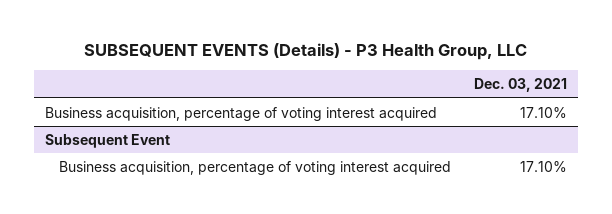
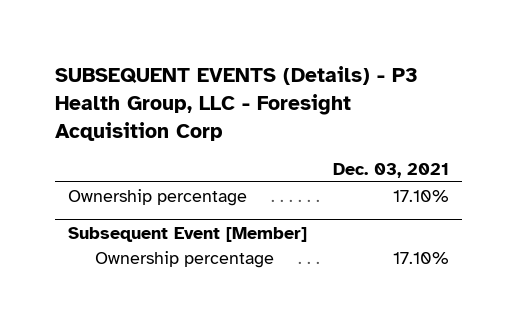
[83,42,527,60] SUBSEQUENT EVENTS (Details) - P3 Health Group, LLC -> [54,66,418,141] SUBSEQUENT EVENTS (Details) - P3 Health Group, LLC - Foresight Acquisition Corp
[45,106,438,121] Business acquisition, percentage of voting interest acquired -> [67,189,247,207] Ownership percentage
[45,133,171,148] Subsequent Event -> [67,226,307,242] Subsequent Event [Member]
[58,160,451,175] Business acquisition, percentage of voting interest acquired -> [95,251,275,269] Ownership percentage

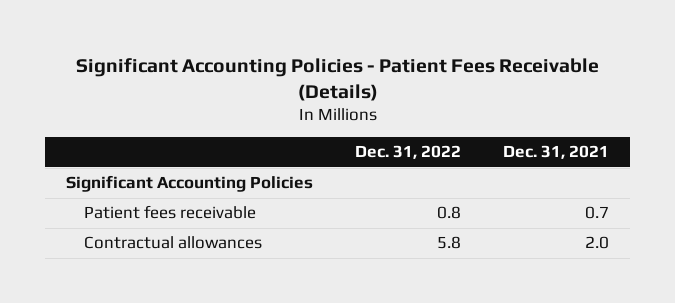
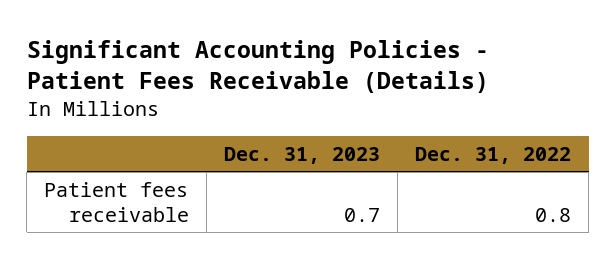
[503,145,610,160] Dec. 31, 2021 -> none
none -> [223,146,380,164] Dec. 31, 2023
[66,175,314,193] Significant Accounting Policies -> none
[84,236,263,250] Contractual allowances -> none

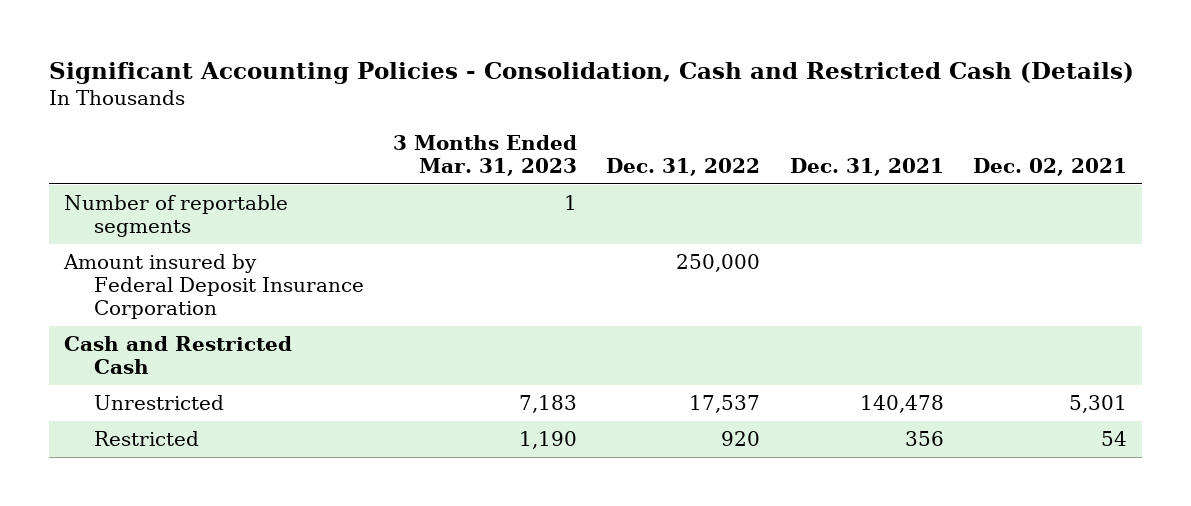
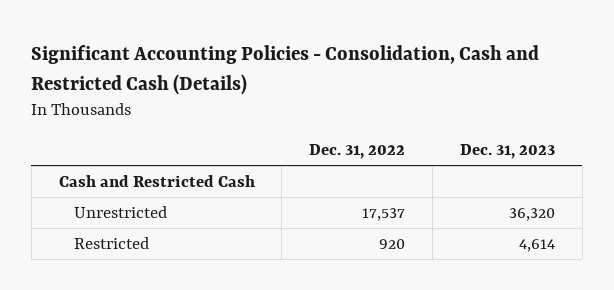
[392,134,577,176] 3 Months Ended Mar. 31, 2023 -> none
[789,157,944,176] Dec. 31, 2021 -> none
[973,157,1128,176] Dec. 02, 2021 -> none
none -> [460,144,556,160] Dec. 31, 2023
[63,195,288,237] Number of reportable segments -> none
[62,254,364,319] Amount insured by Federal Deposit Insurance Corporation -> none

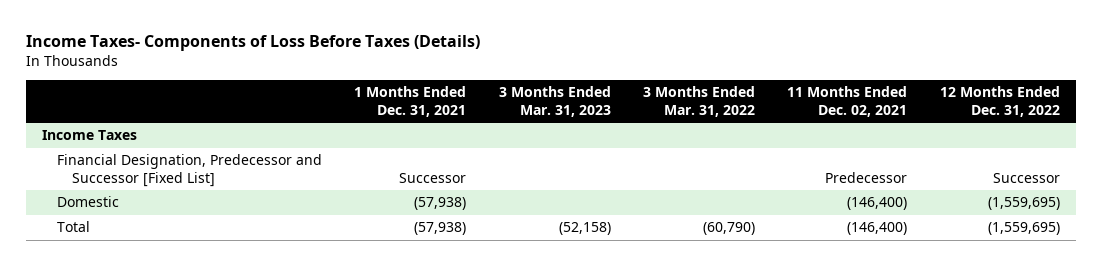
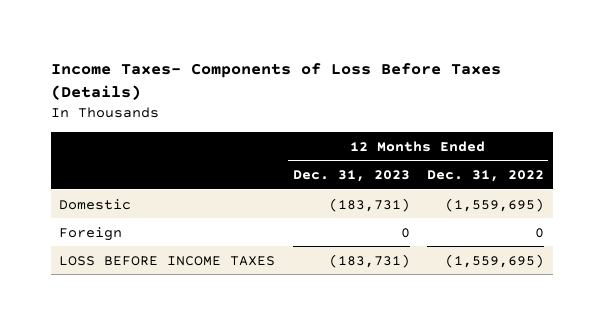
[354,86,467,117] 1 Months Ended Dec. 31, 2021 -> none
[498,86,611,117] 3 Months Ended Mar. 31, 2023 -> none
[642,86,755,117] 3 Months Ended Mar. 31, 2022 -> none
[787,86,908,117] 11 Months Ended Dec. 02, 2021 -> none
none -> [292,169,410,182] Dec. 31, 2023
[42,130,138,141] Income Taxes -> none
[56,154,322,187] Financial Designation, Predecessor and Successor [Fixed List] -> none
none -> [59,226,123,241] Foreign
[56,221,90,233] Total -> [59,255,276,266] LOSS BEFORE INCOME TAXES

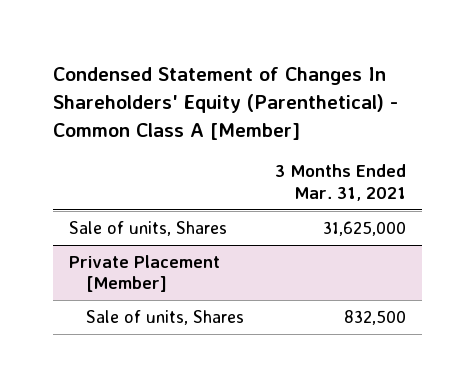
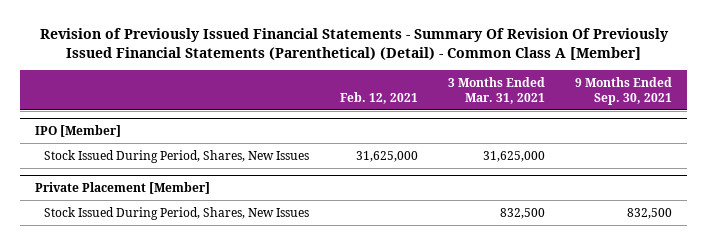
[53,67,399,140] Condensed Statement of Changes In Shareholders' Equity (Parenthetical) - Common Class A [Member] -> [39,27,669,60] Revision of Previously Issued Financial Statements - Summary Of Revision Of Previously Issued Financial Statements (Parenthetical) (Detail) - Common Class A [Member]
none -> [339,91,418,104] Feb. 12, 2021
none -> [575,76,673,105] 9 Months Ended Sep. 30, 2021
none -> [35,125,122,138] IPO [Member]
[68,220,227,236] Sale of units, Shares -> [44,149,310,163] Stock Issued During Period, Shares, New Issues
[86,309,245,325] Sale of units, Shares -> [44,206,310,220] Stock Issued During Period, Shares, New Issues

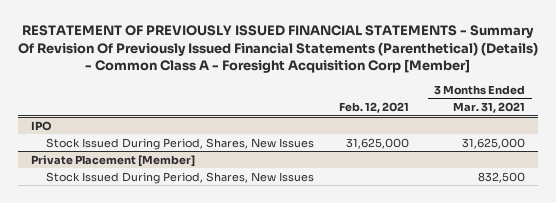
[39,27,669,60] Revision of Previously Issued Financial Statements - Summary Of Revision Of Previously Issued Financial Statements (Parenthetical) (Detail) - Common Class A [Member] -> [18,25,539,73] RESTATEMENT OF PREVIOUSLY ISSUED FINANCIAL STATEMENTS - Summary Of Revision Of Previously Issued Financial Statements (Parenthetical) (Details) - Common Class A - Foresight Acquisition Corp [Member]
[575,76,673,105] 9 Months Ended Sep. 30, 2021 -> none
[35,125,122,138] IPO [Member] -> [30,120,52,131] IPO

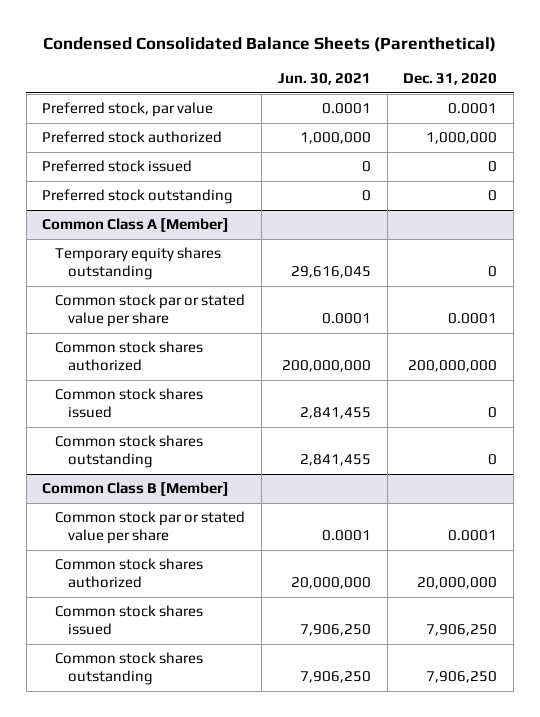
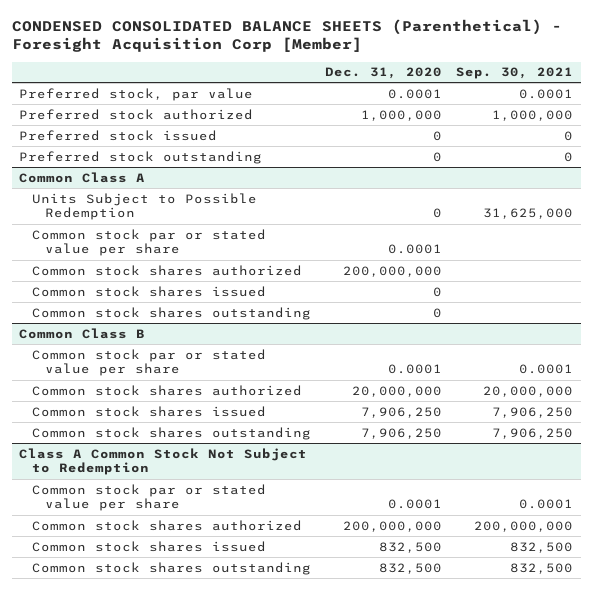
[42,37,496,53] Condensed Consolidated Balance Sheets (Parenthetical) -> [11,18,562,53] CONDENSED CONSOLIDATED BALANCE SHEETS (Parenthetical) - Foresight Acquisition Corp [Member]
[277,73,371,86] Jun. 30, 2021 -> none
none -> [456,67,574,80] Sep. 30, 2021
[42,217,230,233] Common Class A [Member] -> [18,171,145,183] Common Class A
[55,247,222,281] Temporary equity shares outstanding -> [31,192,257,221] Units Subject to Possible Redemption
[42,481,230,497] Common Class B [Member] -> [18,327,145,339] Common Class B
none -> [18,447,307,476] Class A Common Stock Not Subject to Redemption
none -> [31,483,266,512] Common stock par or stated value per share
none -> [31,519,302,531] Common stock shares authorized
none -> [31,540,266,552] Common stock shares issued
none -> [31,561,311,575] Common stock shares outstanding

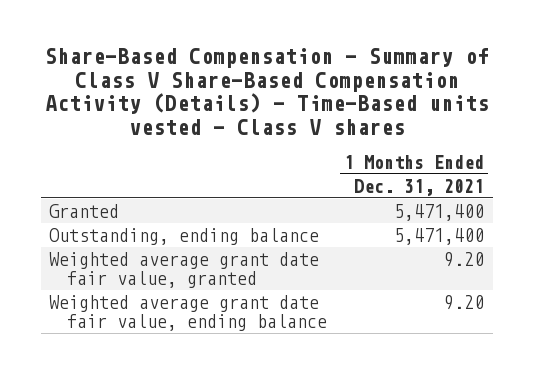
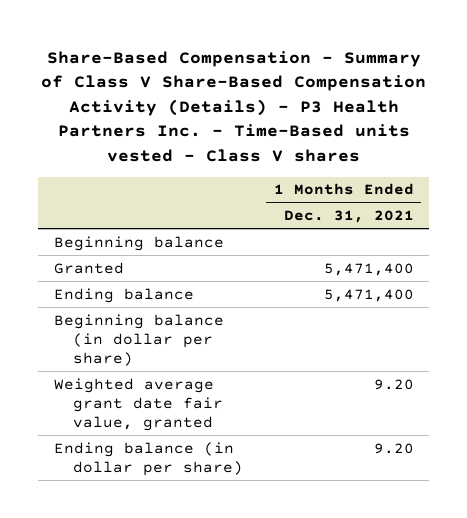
[44,48,489,136] Share-Based Compensation - Summary of Class V Share-Based Compensation Activity (Details) - Time-Based units vested - Class V shares -> [40,50,426,162] Share-Based Compensation - Summary of Class V Share-Based Compensation Activity (Details) - P3 Health Partners Inc. - Time-Based units vested - Class V shares
none -> [53,235,224,251] Beginning balance
[49,227,320,245] Outstanding, ending balance -> [53,287,194,303] Ending balance
none -> [53,313,224,367] Beginning balance (in dollar per share)
[49,294,327,332] Weighted average grant date fair value, ending balance -> [53,441,244,476] Ending balance (in dollar per share)

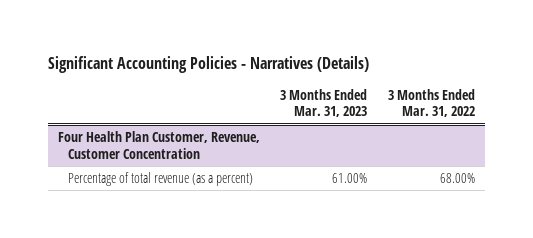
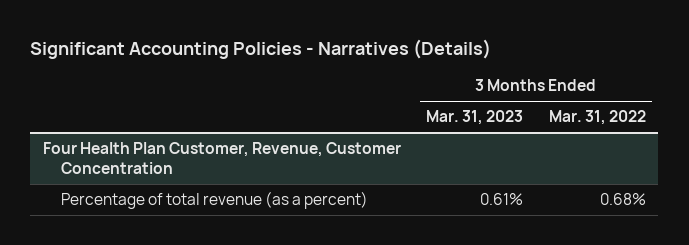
[332,173,368,184] 61.00% -> [480,193,524,206] 0.61%
[439,173,475,184] 68.00% -> [599,193,646,206] 0.68%

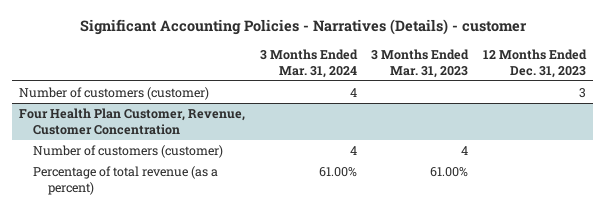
[30,38,492,59] Significant Accounting Policies - Narratives (Details) -> [79,19,527,36] Significant Accounting Policies - Narratives (Details) - customer
[548,110,646,126] Mar. 31, 2022 -> none
none -> [259,48,358,78] 3 Months Ended Mar. 31, 2024
none -> [483,48,588,78] 12 Months Ended Dec. 31, 2023
none -> [19,87,210,101] Number of customers (customer)
none -> [33,145,224,159] Number of customers (customer)
[480,193,524,206] 0.61% -> [430,167,469,178] 61.00%

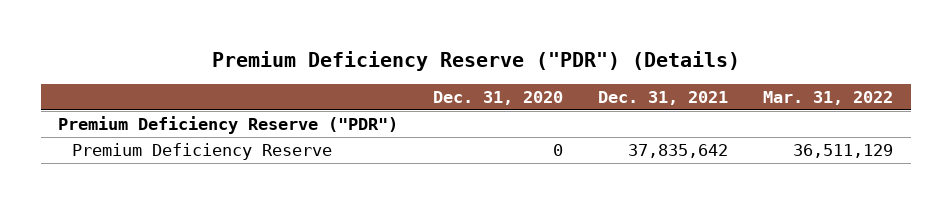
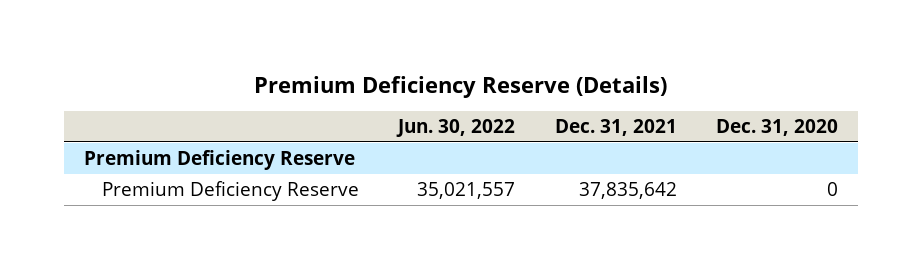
[211,50,740,71] Premium Deficiency Reserve ("PDR") (Details) -> [253,75,667,98] Premium Deficiency Reserve (Details)
[763,90,894,105] Mar. 31, 2022 -> none
none -> [396,118,516,137] Jun. 30, 2022
[58,116,399,135] Premium Deficiency Reserve ("PDR") -> [83,149,355,170] Premium Deficiency Reserve

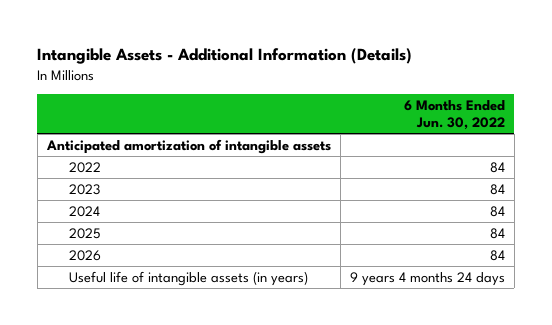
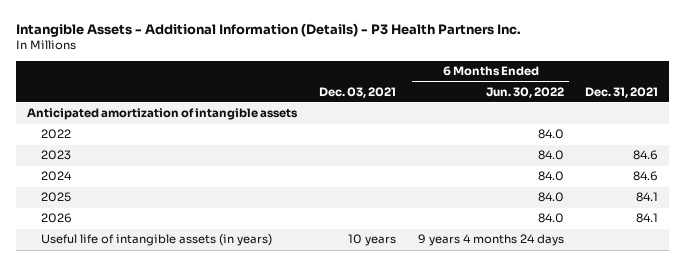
[37,48,413,65] Intangible Assets - Additional Information (Details) -> [16,22,522,37] Intangible Assets - Additional Information (Details) - P3 Health Partners Inc.
none -> [318,86,396,98] Dec. 03, 2021
none -> [585,86,659,98] Dec. 31, 2021
[489,161,505,173] 84 -> [537,129,564,140] 84.0
[489,183,505,195] 84 -> [537,150,564,161] 84.0
[489,205,505,217] 84 -> [537,171,564,182] 84.0
[489,227,505,239] 84 -> [537,192,564,203] 84.0
[489,249,505,261] 84 -> [537,213,564,224] 84.0

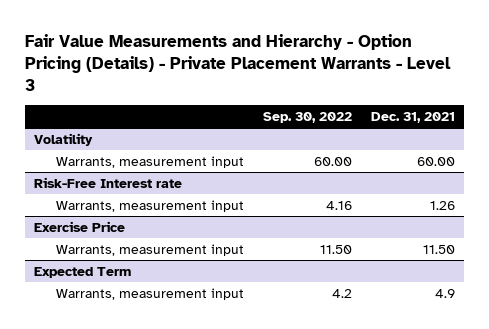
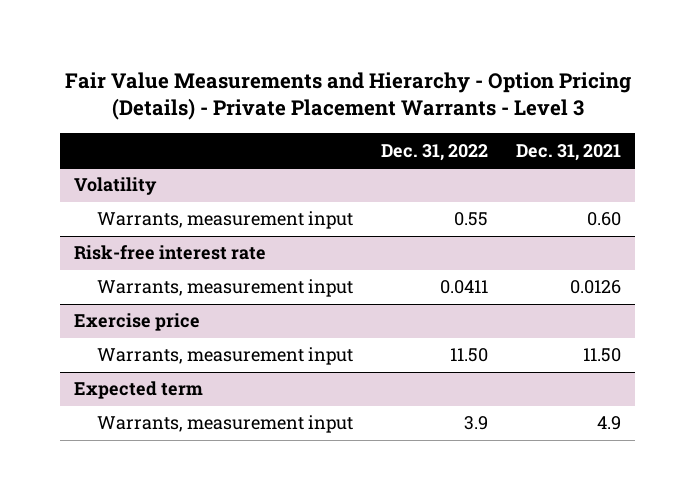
[262,112,352,124] Sep. 30, 2022 -> none
none -> [380,143,488,161] Dec. 31, 2022
[416,156,455,166] 60.00 -> [587,212,622,227] 0.60
[34,176,183,188] Risk-Free Interest rate -> [74,245,267,261] Risk-free interest rate
[429,200,455,210] 1.26 -> [570,280,622,295] 0.0126
[34,220,126,232] Exercise Price -> [74,313,201,332] Exercise price
[34,266,132,278] Expected Term -> [74,381,204,400] Expected term

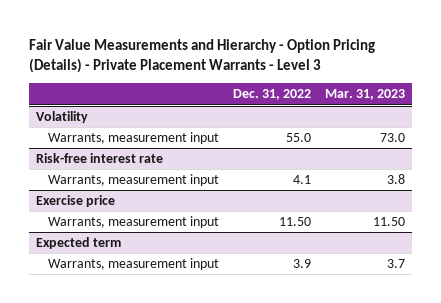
[516,143,622,161] Dec. 31, 2021 -> none
none -> [325,89,406,101] Mar. 31, 2023
[453,212,488,227] 0.55 -> [286,132,312,142] 55.0
[439,280,488,295] 0.0411 -> [293,174,312,184] 4.1

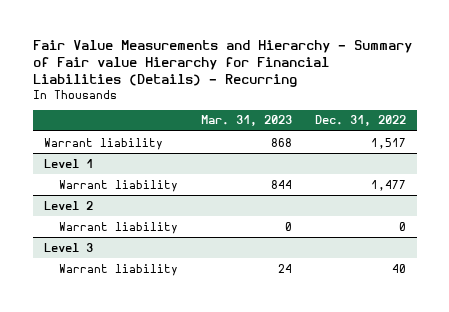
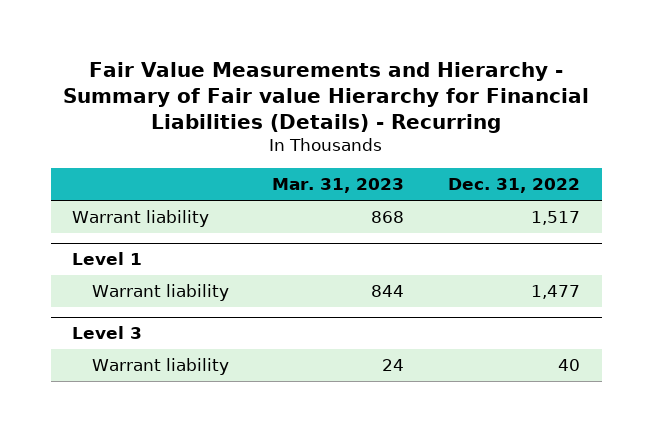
[43,200,93,210] Level 2 -> none
[59,221,179,234] Warrant liability -> none

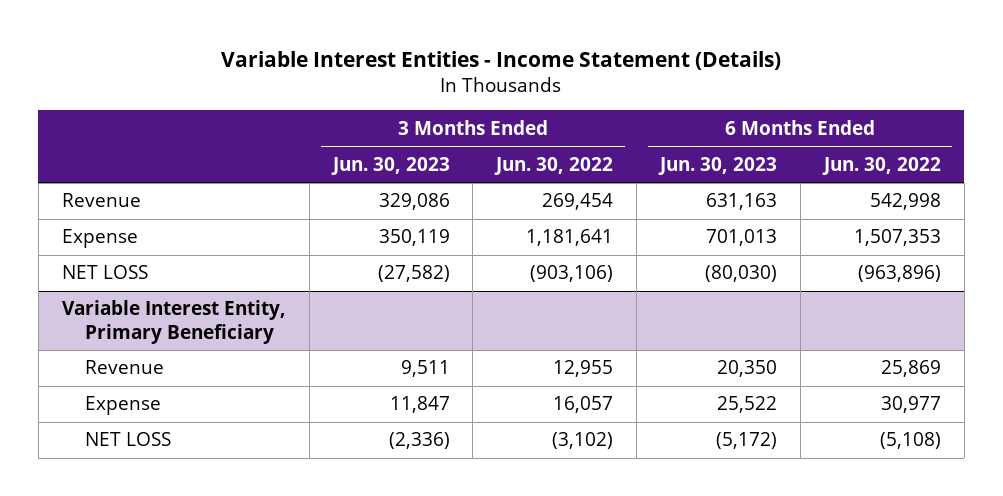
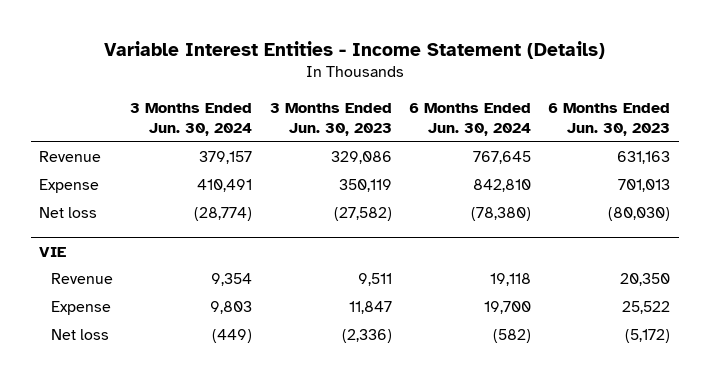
[494,156,614,175] Jun. 30, 2022 -> none
[821,156,941,175] Jun. 30, 2022 -> none
none -> [130,102,253,137] 3 Months Ended Jun. 30, 2024
none -> [408,102,531,137] 6 Months Ended Jun. 30, 2024
[61,265,148,280] NET LOSS -> [39,207,98,219] Net loss
[61,300,286,344] Variable Interest Entity, Primary Beneficiary -> [39,246,67,257] VIE
[85,432,172,447] NET LOSS -> [51,329,110,341] Net loss

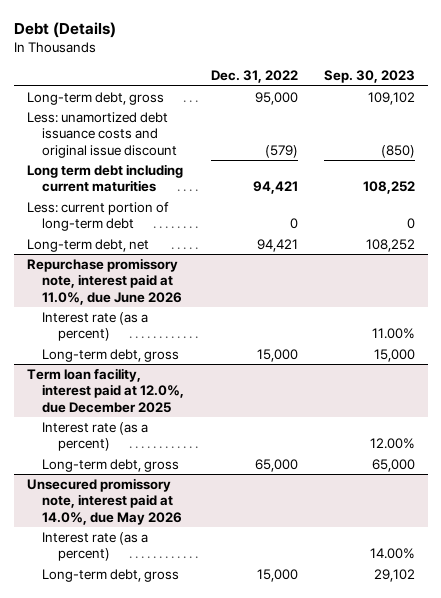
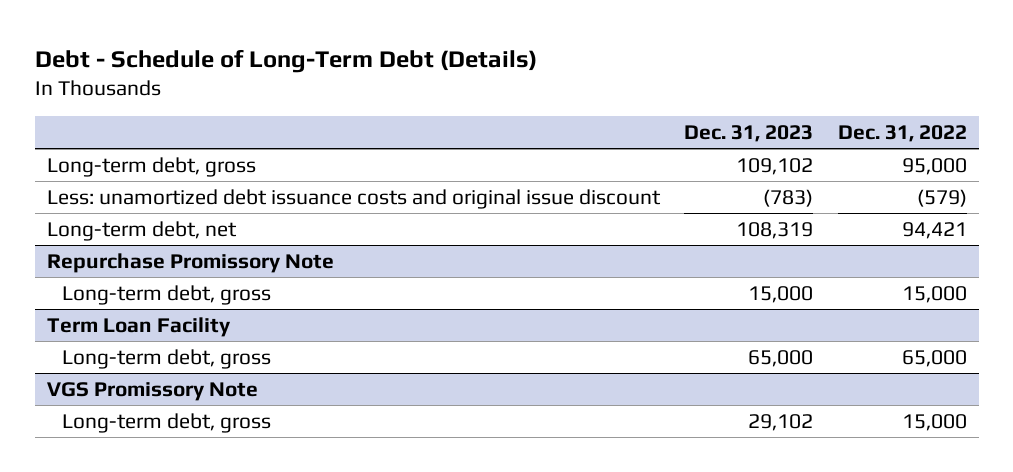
[13,22,116,39] Debt (Details) -> [34,49,537,74] Debt - Schedule of Long-Term Debt (Details)
[323,70,415,84] Sep. 30, 2023 -> none
none -> [684,124,814,142] Dec. 31, 2023
[26,163,183,193] Long term debt including current maturities -> none
[26,201,169,232] Less: current portion of long-term debt -> none
[42,311,149,342] Interest rate (as a percent) -> none
[26,257,183,305] Repurchase promissory note, interest paid at 11.0%, due June 2026 -> [46,252,334,273] Repurchase Promissory Note
[42,421,149,452] Interest rate (as a percent) -> none
[26,367,185,413] Term loan facility, interest paid at 12.0%, due December 2025 -> [46,316,231,337] Term Loan Facility
[26,477,183,525] Unsecured promissory note, interest paid at 14.0%, due May 2026 -> none
[42,531,149,562] Interest rate (as a percent) -> none
none -> [46,381,258,401] VGS Promissory Note

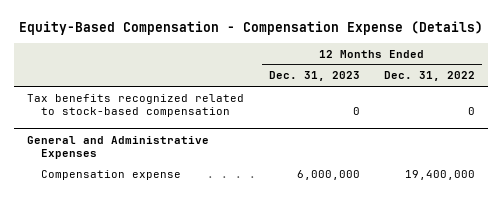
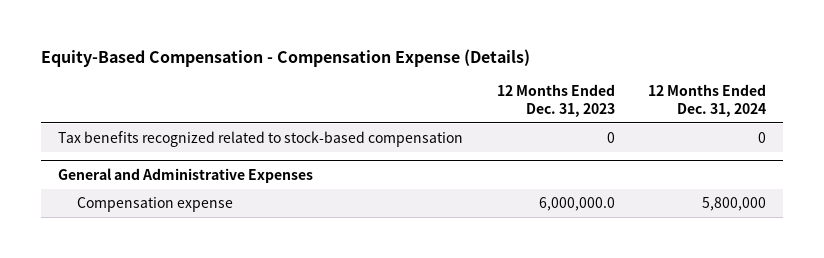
[384,71,476,82] Dec. 31, 2022 -> none
none -> [648,83,767,117] 12 Months Ended Dec. 31, 2024
[296,169,360,180] 6,000,000 -> [538,197,615,212] 6,000,000.0

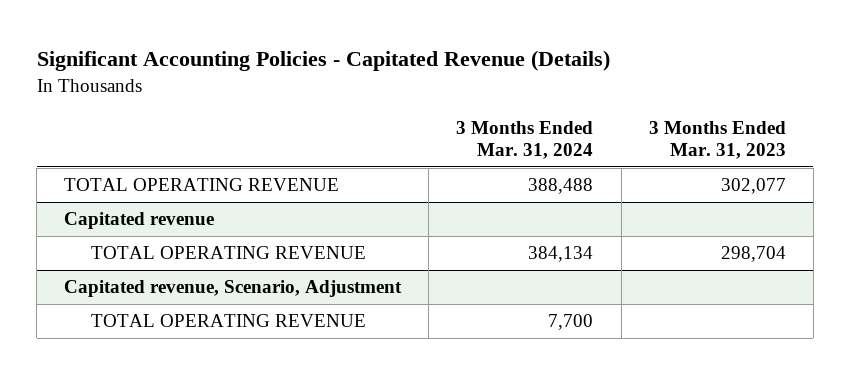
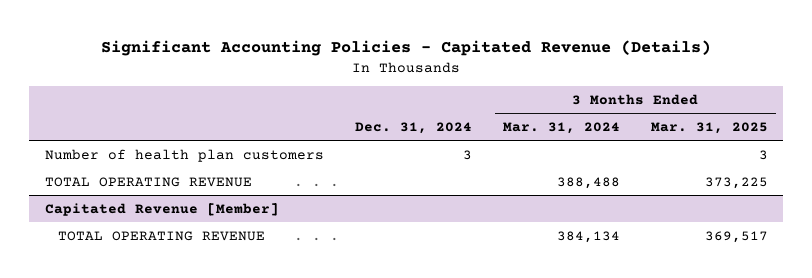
[648,120,786,159] 3 Months Ended Mar. 31, 2023 -> none
none -> [354,122,472,135] Dec. 31, 2024
none -> [650,122,768,135] Mar. 31, 2025
none -> [44,148,324,162] Number of health plan customers
[64,212,215,230] Capitated revenue -> [44,202,279,216] Capitated Revenue [Member]
[64,280,403,298] Capitated revenue, Scenario, Adjustment -> none
[90,314,366,328] TOTAL OPERATING REVENUE -> none

